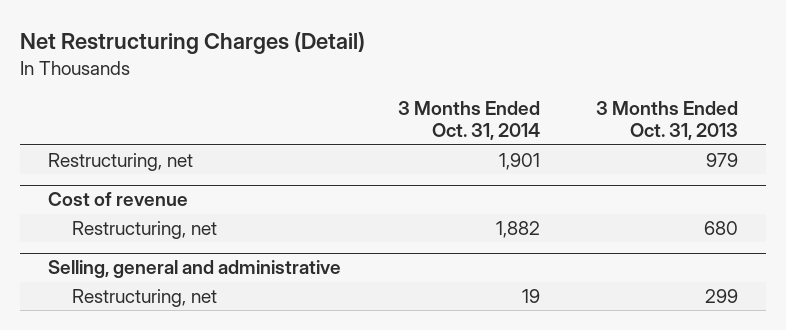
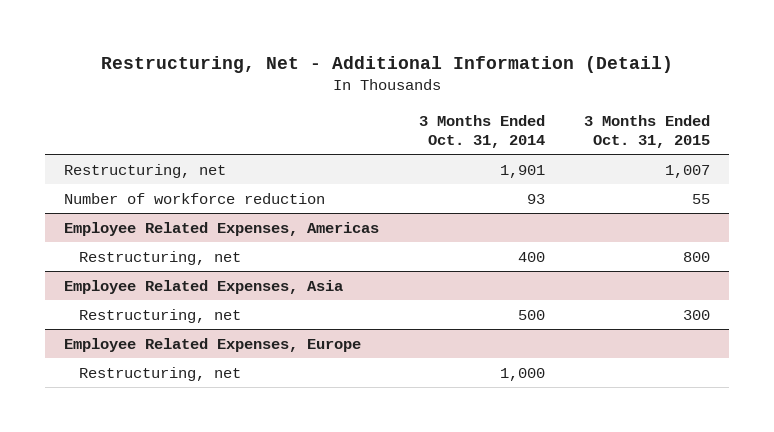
[19,32,365,55] Net Restructuring Charges (Detail) -> [101,56,674,74] Restructuring, Net - Additional Information (Detail)
[596,100,739,141] 3 Months Ended Oct. 31, 2013 -> none
none -> [583,114,710,148] 3 Months Ended Oct. 31, 2015
[47,192,188,207] Cost of revenue -> none
[47,260,341,279] Selling, general and administrative -> none
none -> [64,192,326,204] Number of workforce reduction
none -> [64,221,380,236] Employee Related Expenses, Americas
[495,221,540,239] 1,882 -> [517,251,545,262] 400
none -> [64,279,344,294] Employee Related Expenses, Asia
[521,289,540,304] 19 -> [517,309,545,320] 500
none -> [64,337,362,352] Employee Related Expenses, Europe
none -> [78,366,241,381] Restructuring, net

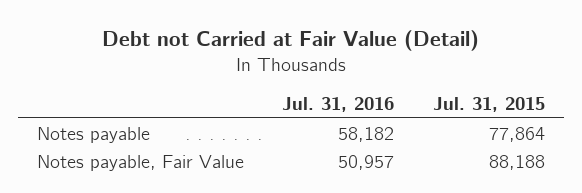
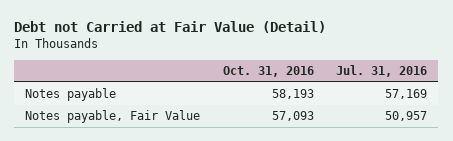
[432,96,545,112] Jul. 31, 2015 -> none
none -> [222,65,314,77] Oct. 31, 2016
[338,126,395,142] 58,182 -> [385,89,428,100] 57,169

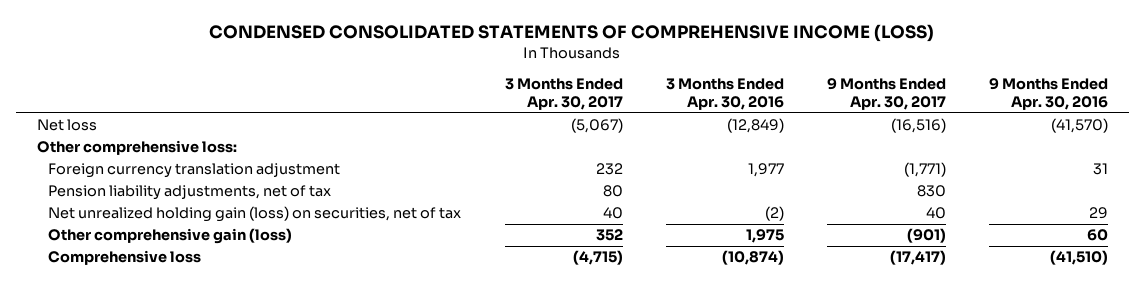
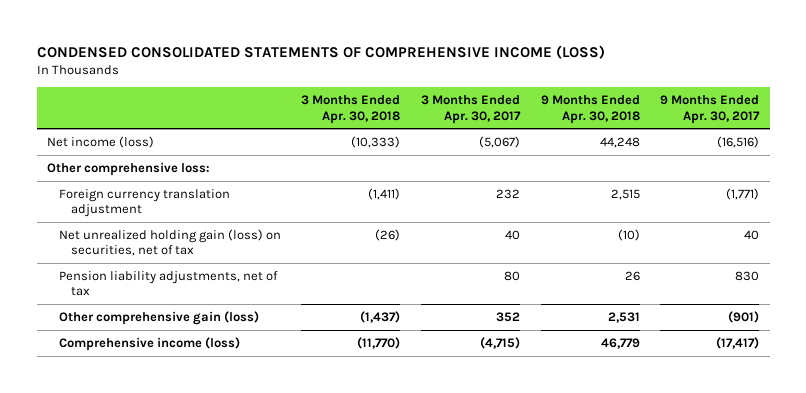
[665,78,784,111] 3 Months Ended Apr. 30, 2016 -> none
[988,78,1108,111] 9 Months Ended Apr. 30, 2016 -> none
none -> [301,95,401,124] 3 Months Ended Apr. 30, 2018
none -> [540,95,640,124] 9 Months Ended Apr. 30, 2018
[37,119,98,132] Net loss -> [46,135,154,148] Net income (loss)
[48,185,332,201] Pension liability adjustments, net of tax -> [58,270,278,297] Pension liability adjustments, net of tax
[48,250,202,266] Comprehensive loss -> [58,336,240,351] Comprehensive income (loss)

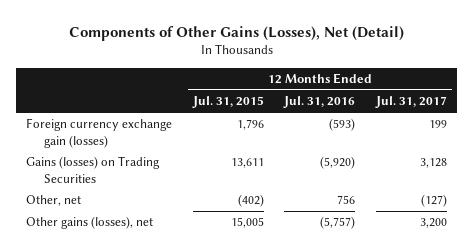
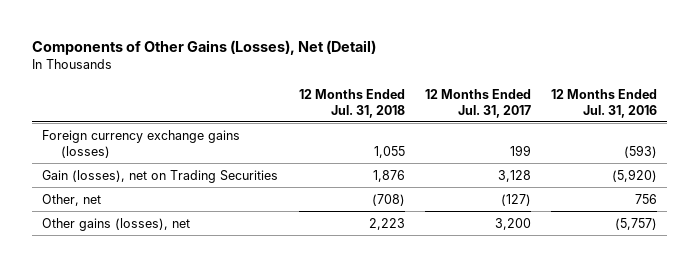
[191,96,264,109] Jul. 31, 2015 -> none
none -> [298,88,405,118] 12 Months Ended Jul. 31, 2018
[26,118,173,148] Foreign currency exchange gain (losses) -> [42,129,241,158] Foreign currency exchange gains (losses)
[26,156,161,183] Gains (losses) on Trading Securities -> [42,169,279,183] Gain (losses), net on Trading Securities

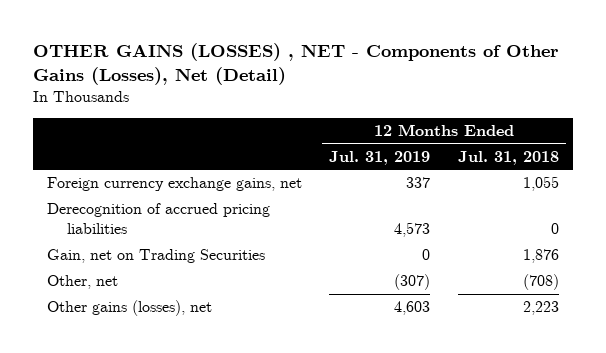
[32,40,377,56] Components of Other Gains (Losses), Net (Detail) -> [32,42,559,86] OTHER GAINS (LOSSES) , NET - Components of Other Gains (Losses), Net (Detail)
[424,88,531,118] 12 Months Ended Jul. 31, 2017 -> none
[550,88,657,118] 12 Months Ended Jul. 31, 2016 -> none
none -> [329,150,431,165] Jul. 31, 2019
[42,129,241,158] Foreign currency exchange gains (losses) -> [46,177,302,192] Foreign currency exchange gains, net
none -> [46,203,270,235] Derecognition of accrued pricing liabilities
[42,169,279,183] Gain (losses), net on Trading Securities -> [46,249,265,264] Gain, net on Trading Securities

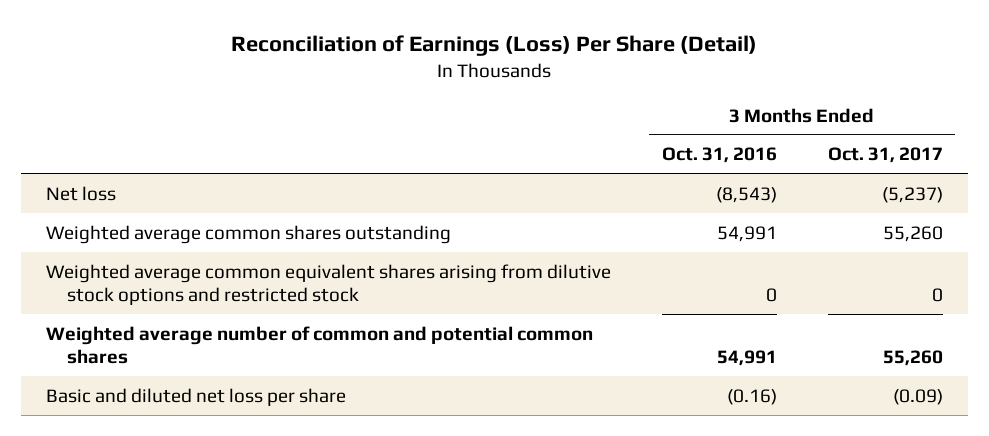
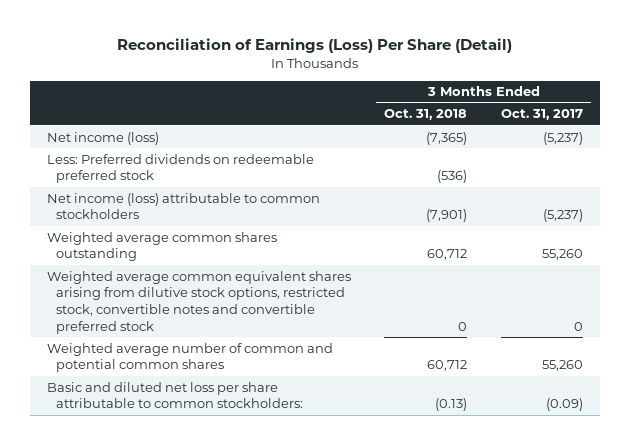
[661,147,777,164] Oct. 31, 2016 -> none
none -> [384,109,468,121] Oct. 31, 2018
[46,185,117,201] Net loss -> [46,131,159,145] Net income (loss)
none -> [46,153,314,184] Less: Preferred dividends on redeemable preferred stock
none -> [46,192,320,220] Net income (loss) attributable to common stockholders
[46,263,612,306] Weighted average common equivalent shares arising from dilutive stock options and restricted stock -> [46,270,351,334] Weighted average common equivalent shares arising from dilutive stock options, restricted stock, convertible notes and convertible preferred stock
[46,387,347,406] Basic and diluted net loss per share -> [46,381,304,409] Basic and diluted net loss per share attributable to common stockholders:

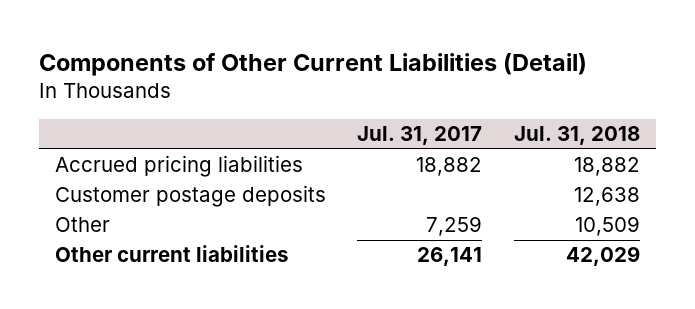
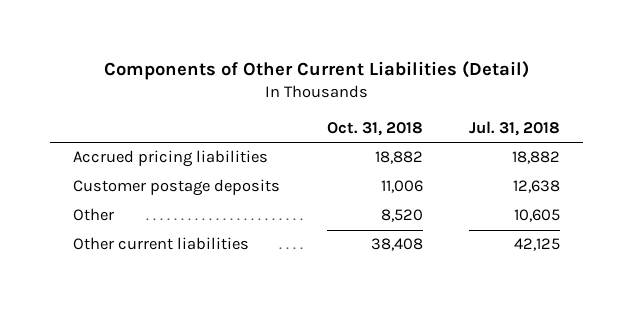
[357,126,483,146] Jul. 31, 2017 -> none
none -> [326,122,423,137] Oct. 31, 2018
[574,216,640,237] 10,509 -> [513,209,560,223] 10,605
[565,246,640,267] 42,029 -> [513,238,560,252] 42,125

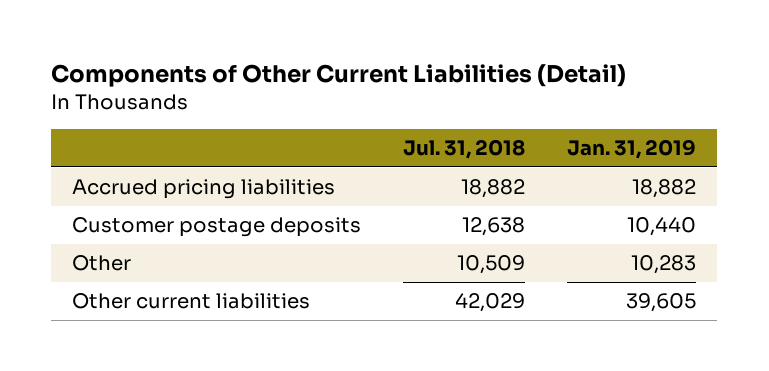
[326,122,423,137] Oct. 31, 2018 -> none
none -> [567,139,697,160] Jan. 31, 2019
[513,209,560,223] 10,605 -> [457,255,526,275] 10,509
[513,238,560,252] 42,125 -> [455,293,526,313] 42,029

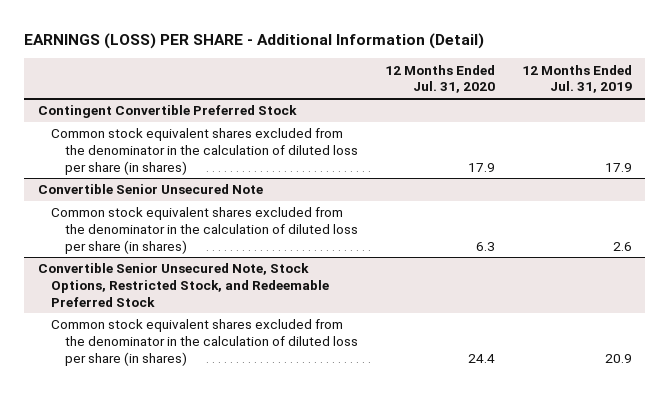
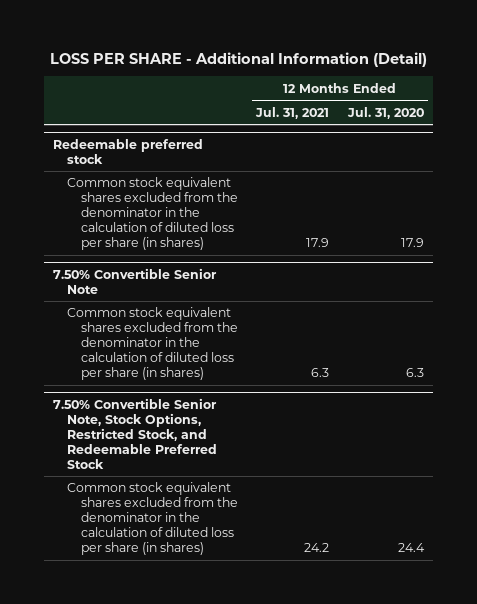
[24,33,485,50] EARNINGS (LOSS) PER SHARE - Additional Information (Detail) -> [49,51,427,67] LOSS PER SHARE - Additional Information (Detail)
[521,64,632,94] 12 Months Ended Jul. 31, 2019 -> none
none -> [255,106,330,119] Jul. 31, 2021
[37,105,297,119] Contingent Convertible Preferred Stock -> [53,138,204,164] Redeemable preferred stock
[37,184,263,195] Convertible Senior Unsecured Note -> [53,267,218,294] 7.50% Convertible Senior Note
[37,263,330,307] Convertible Senior Unsecured Note, Stock Options, Restricted Stock, and Redeemable Preferred Stock -> [53,397,218,469] 7.50% Convertible Senior Note, Stock Options, Restricted Stock, and Redeemable Preferred Stock

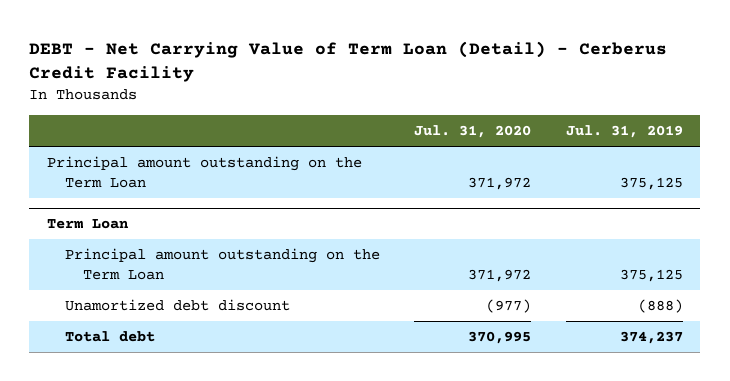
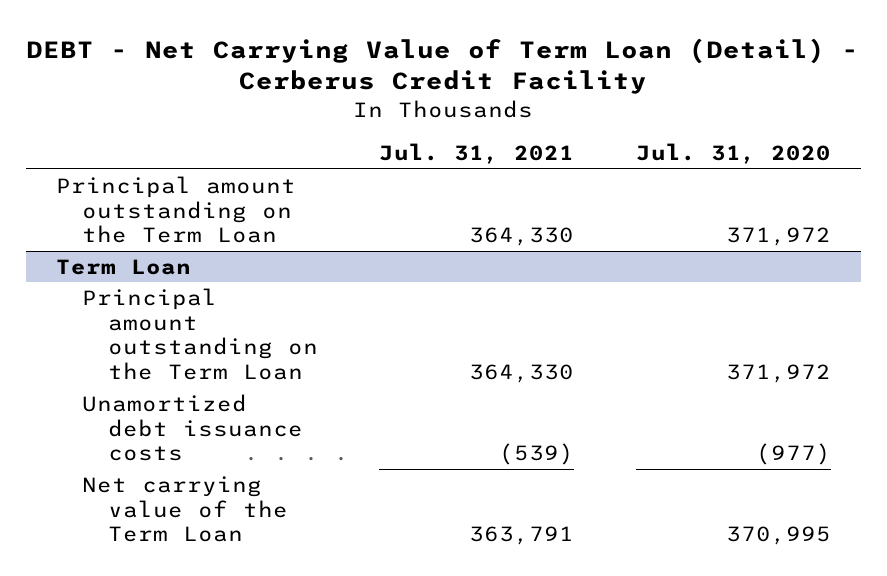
[566,125,684,139] Jul. 31, 2019 -> none
none -> [379,143,575,165] Jul. 31, 2021
[64,299,290,312] Unamortized debt discount -> [82,393,304,462] Unamortized debt issuance costs
[64,331,155,343] Total debt -> [82,475,289,543] Net carrying value of the Term Loan

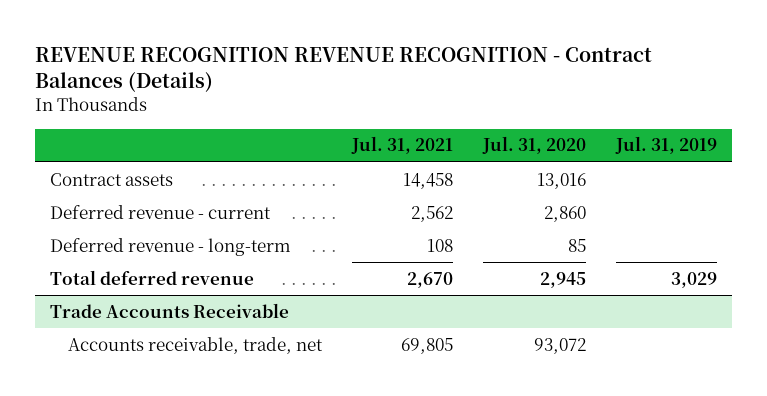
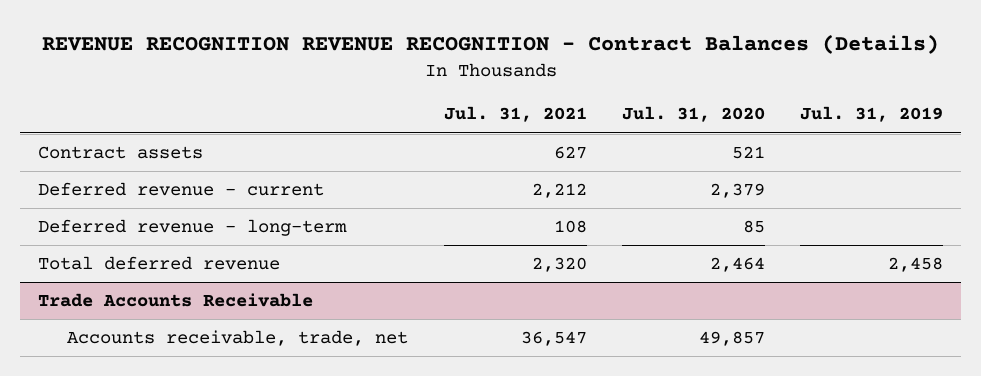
[402,172,453,189] 14,458 -> [553,146,587,160] 627
[536,172,586,189] 13,016 -> [732,146,766,160] 521
[410,205,453,222] 2,562 -> [531,183,587,199] 2,212
[543,205,586,222] 2,860 -> [710,183,766,199] 2,379
[406,271,453,288] 2,670 -> [531,257,587,273] 2,320
[539,271,586,288] 2,945 -> [710,257,766,273] 2,464
[670,271,717,288] 3,029 -> [888,257,944,273] 2,458
[400,337,453,354] 69,805 -> [520,331,587,347] 36,547
[533,337,586,354] 93,072 -> [699,331,766,347] 49,857

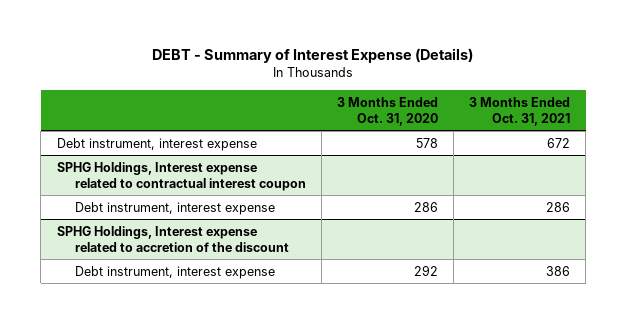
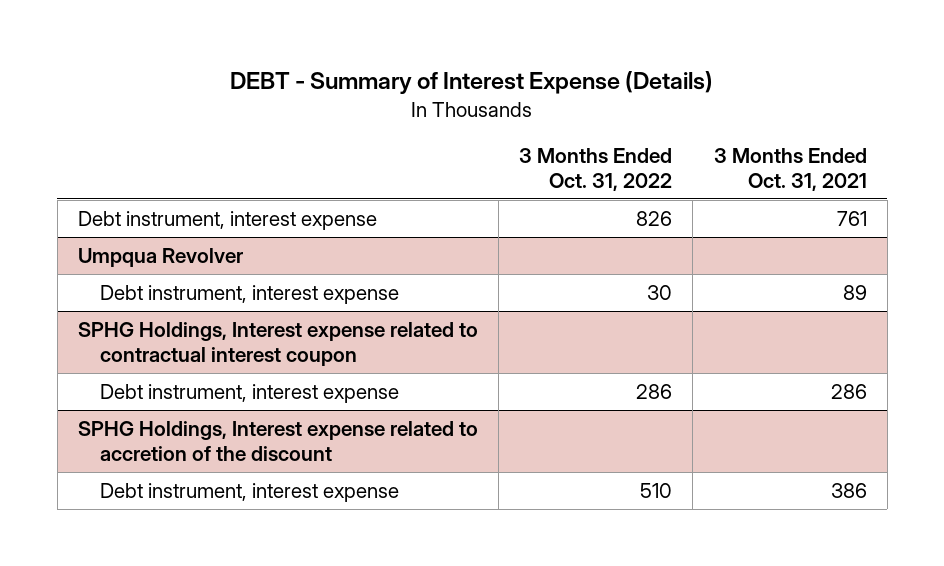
[336,96,438,126] 3 Months Ended Oct. 31, 2020 -> none
none -> [519,147,673,191] 3 Months Ended Oct. 31, 2022
[547,137,571,148] 672 -> [836,210,867,226] 761
none -> [77,247,243,267] Umpqua Revolver
none -> [100,284,400,304] Debt instrument, interest expense

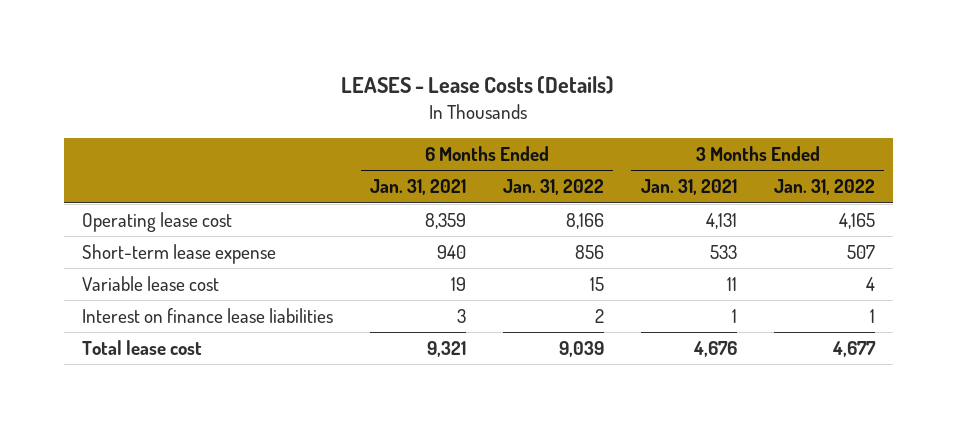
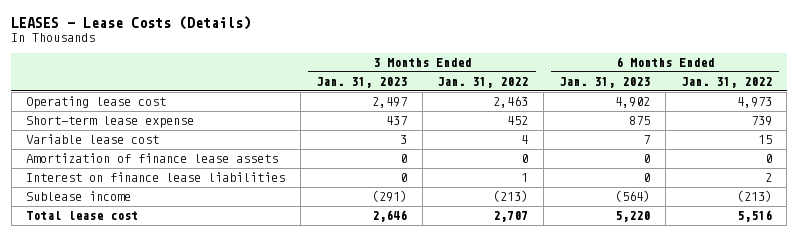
[370,179,467,196] Jan. 31, 2021 -> none
[640,179,737,196] Jan. 31, 2021 -> none
none -> [315,76,407,88] Jan. 31, 2023
none -> [559,76,651,88] Jan. 31, 2023
[565,213,604,230] 8,166 -> [736,97,772,109] 4,973
[838,213,875,230] 4,165 -> [493,96,529,109] 2,463
[574,245,604,260] 856 -> [750,116,772,127] 739
[846,245,875,260] 507 -> [507,116,529,126] 452
none -> [26,153,279,164] Amortization of finance lease assets
none -> [26,191,132,202] Sublease income
[558,341,604,358] 9,039 -> [736,210,772,223] 5,516
[831,341,876,358] 4,677 -> [493,211,529,223] 2,707

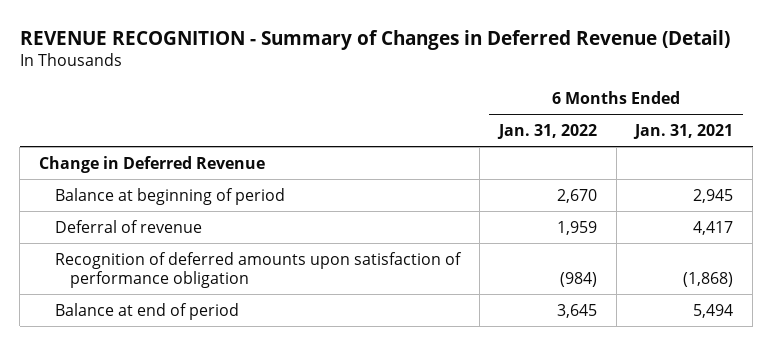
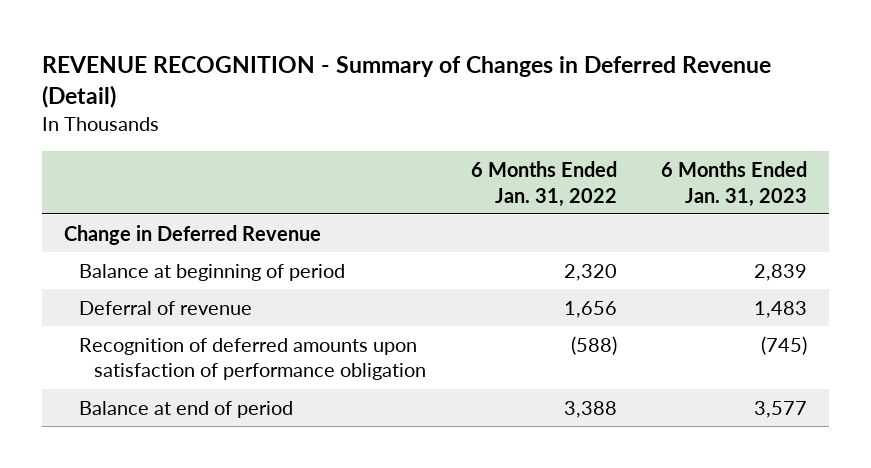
[633,123,734,139] Jan. 31, 2021 -> none
none -> [661,161,808,207] 6 Months Ended Jan. 31, 2023
[556,188,597,203] 2,670 -> [563,263,617,281] 2,320
[556,220,597,235] 1,959 -> [563,300,617,318] 1,656
[559,272,597,288] (984) -> [570,335,617,355] (588)
[556,303,597,318] 3,645 -> [563,400,617,418] 3,388

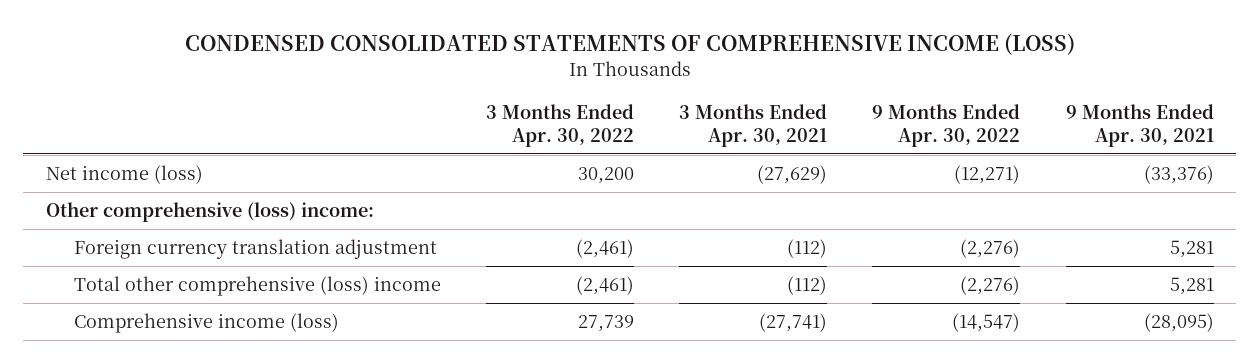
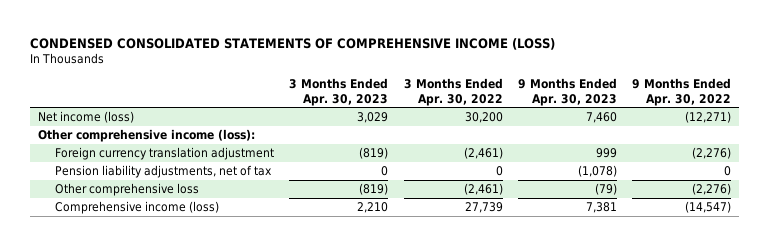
[679,103,828,147] 3 Months Ended Apr. 30, 2021 -> none
[1065,103,1214,147] 9 Months Ended Apr. 30, 2021 -> none
none -> [289,77,389,106] 3 Months Ended Apr. 30, 2023
none -> [517,77,617,106] 9 Months Ended Apr. 30, 2023
[45,202,374,223] Other comprehensive (loss) income: -> [37,129,255,143] Other comprehensive income (loss):
none -> [55,165,273,179] Pension liability adjustments, net of tax
[73,276,441,297] Total other comprehensive (loss) income -> [55,183,200,197] Other comprehensive loss

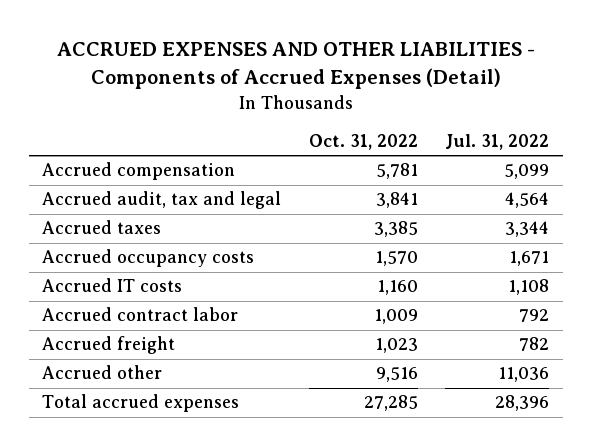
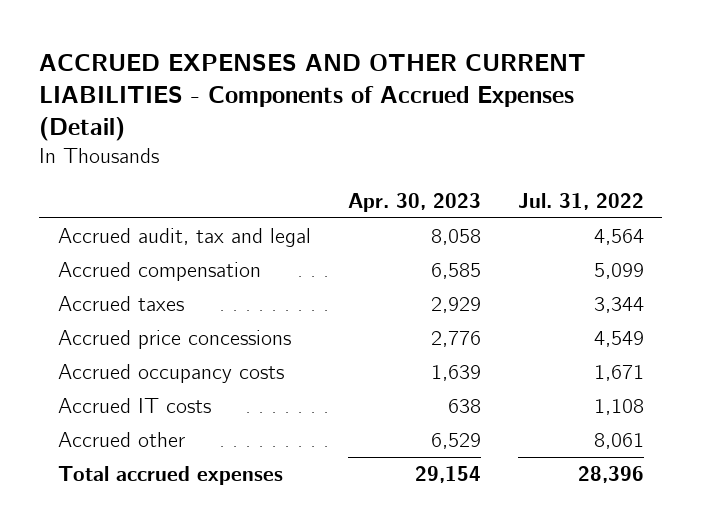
[56,42,535,90] ACCRUED EXPENSES AND OTHER LIABILITIES - Components of Accrued Expenses (Detail) -> [39,54,587,142] ACCRUED EXPENSES AND OTHER CURRENT LIABILITIES - Components of Accrued Expenses (Detail)
[308,133,418,150] Oct. 31, 2022 -> none
none -> [347,192,481,212] Apr. 30, 2023
[42,162,236,181] Accrued compensation -> [57,262,261,282] Accrued compensation
none -> [57,330,291,350] Accrued price concessions
[42,307,239,322] Accrued contract labor -> none
[42,336,176,355] Accrued freight -> none
[498,367,550,383] 11,036 -> [593,433,644,450] 8,061

